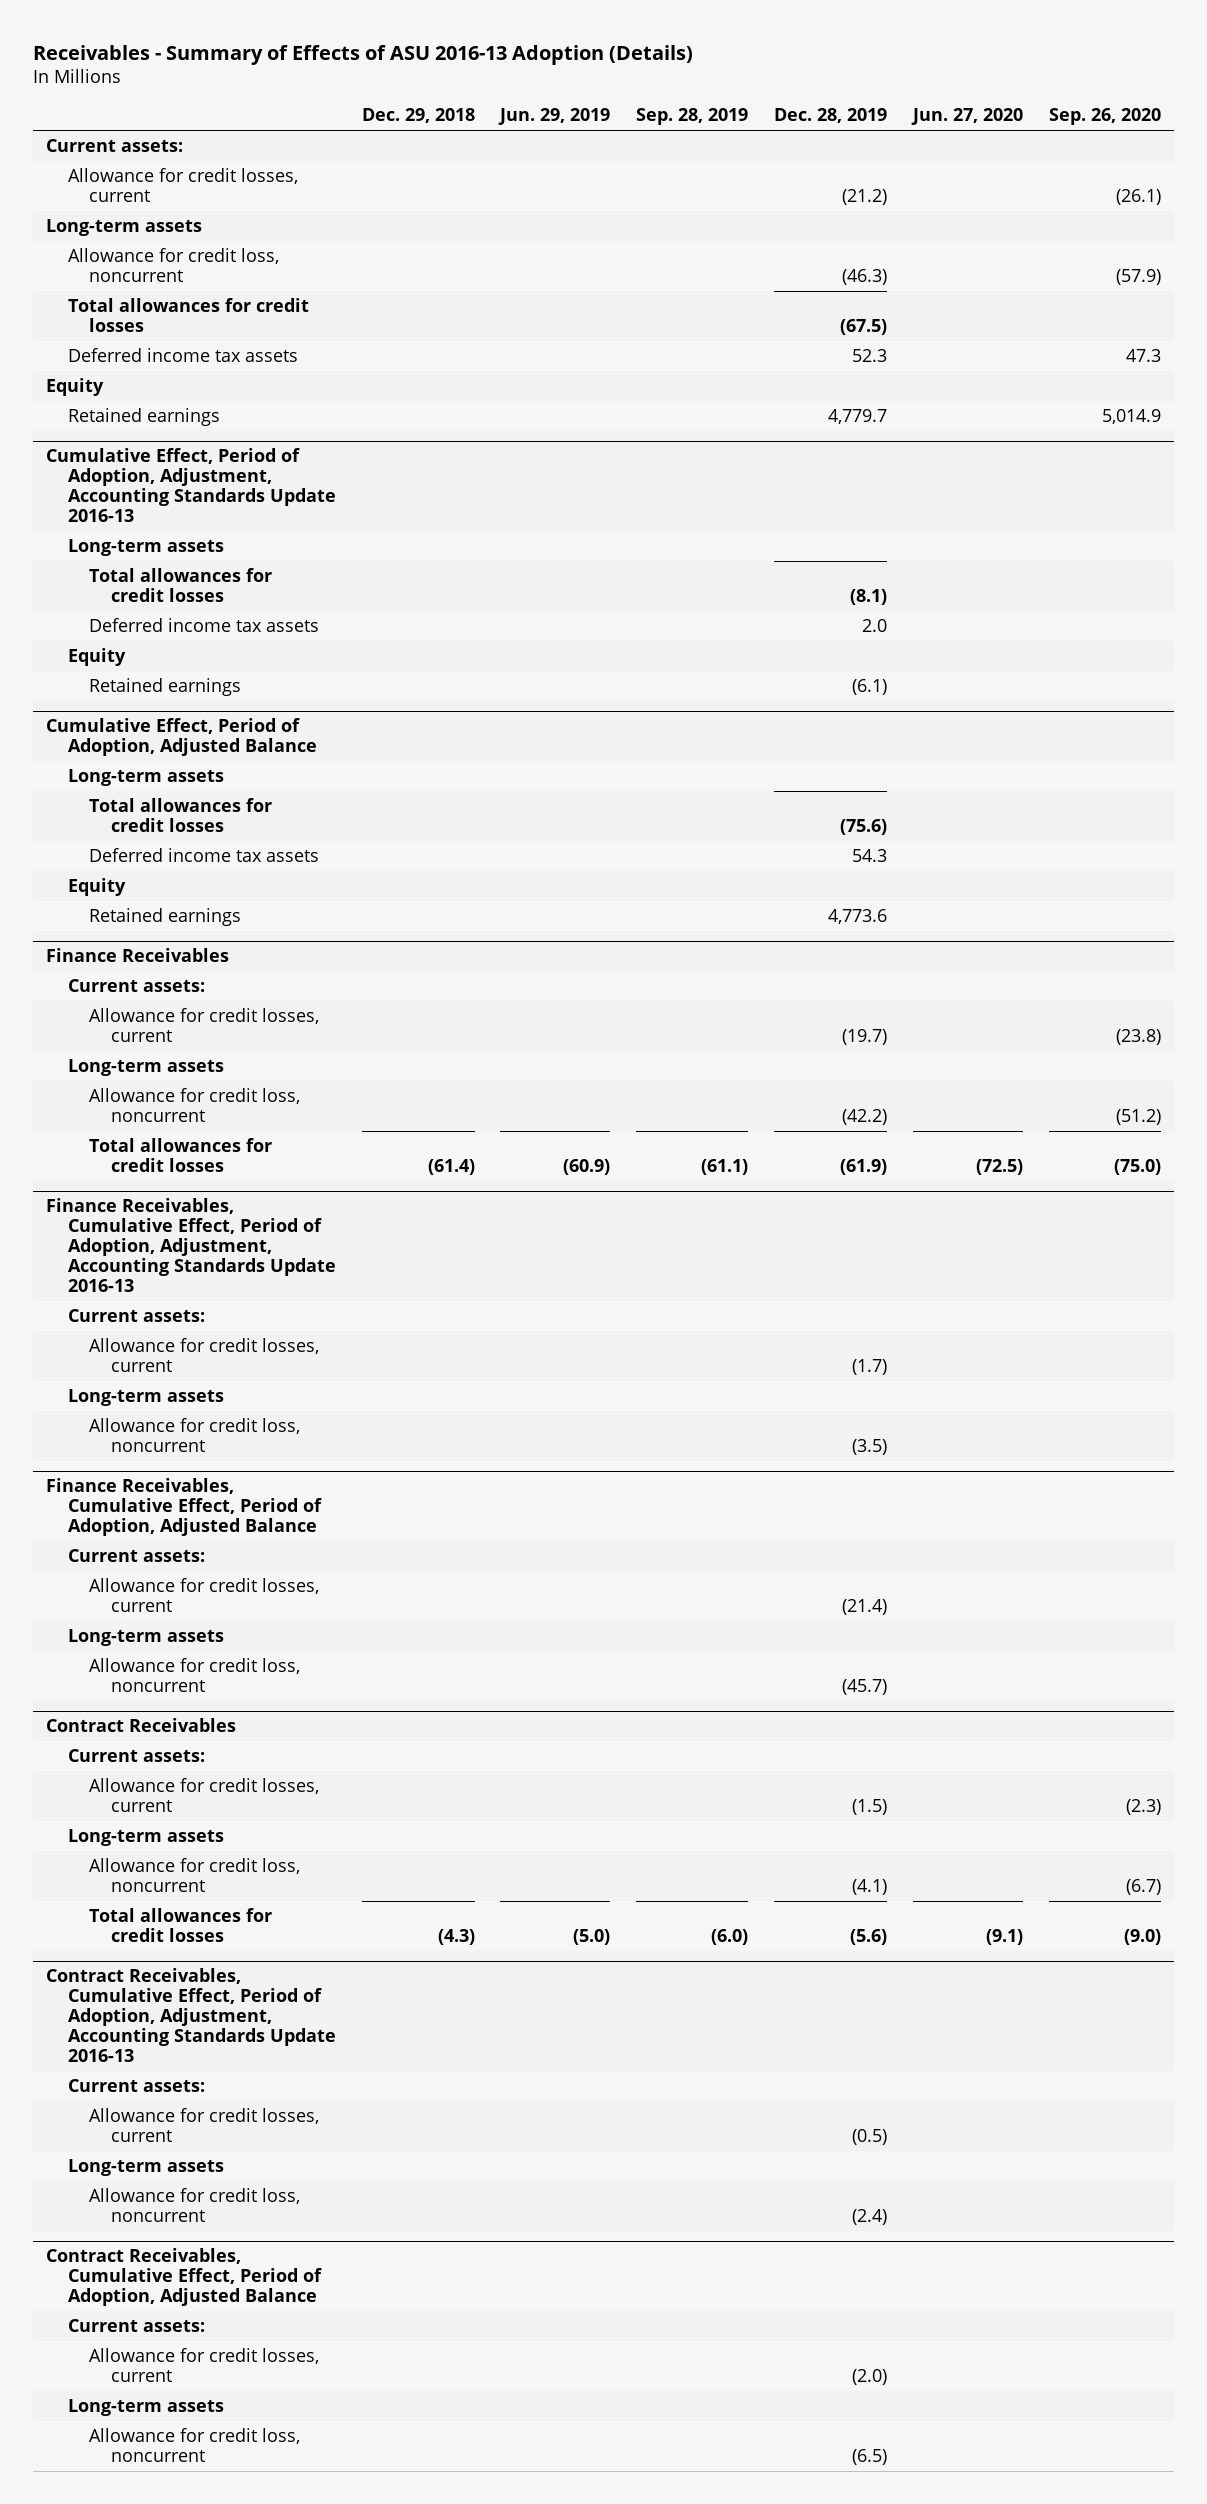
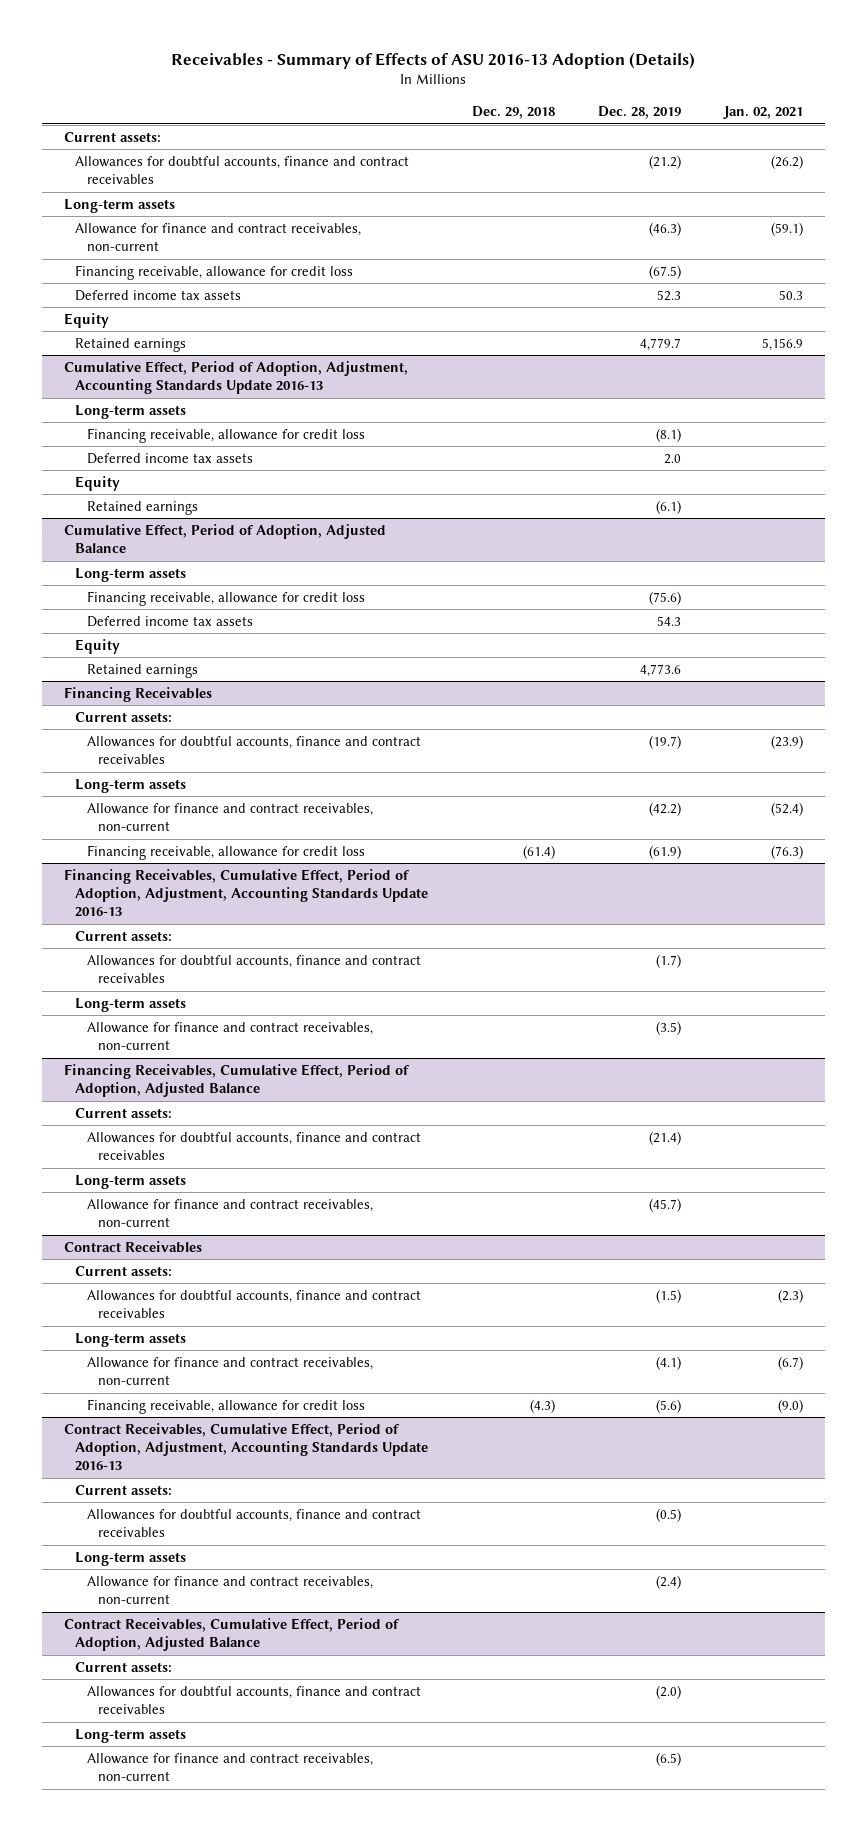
[498,108,611,126] Jun. 29, 2019 -> none
[636,108,749,126] Sep. 28, 2019 -> none
[911,108,1024,126] Jun. 27, 2020 -> none
[1049,108,1162,126] Sep. 26, 2020 -> none
none -> [723,106,804,120] Jan. 02, 2021
[67,168,298,203] Allowance for credit losses, current -> [75,155,410,185] Allowances for doubtful accounts, finance and contract receivables
[67,248,279,283] Allowance for credit loss, noncurrent -> [75,222,362,252] Allowance for finance and contract receivables, non-current
[67,298,309,333] Total allowances for credit losses -> [75,264,354,280] Financing receivable, allowance for credit loss
[89,568,273,603] Total allowances for credit losses -> [86,427,365,443] Financing receivable, allowance for credit loss
[89,798,273,833] Total allowances for credit losses -> [86,590,365,606] Financing receivable, allowance for credit loss
[45,948,229,963] Finance Receivables -> [63,686,212,702] Financing Receivables
[89,1008,320,1043] Allowance for credit losses, current -> [86,735,421,765] Allowances for doubtful accounts, finance and contract receivables
[89,1088,301,1123] Allowance for credit loss, noncurrent -> [86,802,373,832] Allowance for finance and contract receivables, non-current
[89,1138,273,1173] Total allowances for credit losses -> [86,844,365,860] Financing receivable, allowance for credit loss
[45,1198,336,1293] Finance Receivables, Cumulative Effect, Period of Adoption, Adjustment, Accounting Standards Update 2016-13 -> [63,868,429,918] Financing Receivables, Cumulative Effect, Period of Adoption, Adjustment, Accounting Standards Update 2016-13
[89,1338,320,1373] Allowance for credit losses, current -> [86,954,421,984] Allowances for doubtful accounts, finance and contract receivables
[89,1418,301,1453] Allowance for credit loss, noncurrent -> [86,1021,373,1051] Allowance for finance and contract receivables, non-current
[45,1478,322,1537] Finance Receivables, Cumulative Effect, Period of Adoption, Adjusted Balance -> [63,1063,410,1098] Financing Receivables, Cumulative Effect, Period of Adoption, Adjusted Balance
[89,1578,320,1613] Allowance for credit losses, current -> [86,1131,421,1161] Allowances for doubtful accounts, finance and contract receivables
[89,1658,301,1693] Allowance for credit loss, noncurrent -> [86,1198,373,1228] Allowance for finance and contract receivables, non-current
[89,1778,320,1813] Allowance for credit losses, current -> [86,1289,421,1319] Allowances for doubtful accounts, finance and contract receivables
[89,1858,301,1893] Allowance for credit loss, noncurrent -> [86,1356,373,1386] Allowance for finance and contract receivables, non-current
[89,1908,273,1943] Total allowances for credit losses -> [86,1398,365,1414] Financing receivable, allowance for credit loss
[89,2108,320,2143] Allowance for credit losses, current -> [86,1508,421,1538] Allowances for doubtful accounts, finance and contract receivables
[89,2188,301,2223] Allowance for credit loss, noncurrent -> [86,1575,373,1605] Allowance for finance and contract receivables, non-current
[89,2348,320,2383] Allowance for credit losses, current -> [86,1685,421,1715] Allowances for doubtful accounts, finance and contract receivables
[89,2428,301,2463] Allowance for credit loss, noncurrent -> [86,1752,373,1782] Allowance for finance and contract receivables, non-current

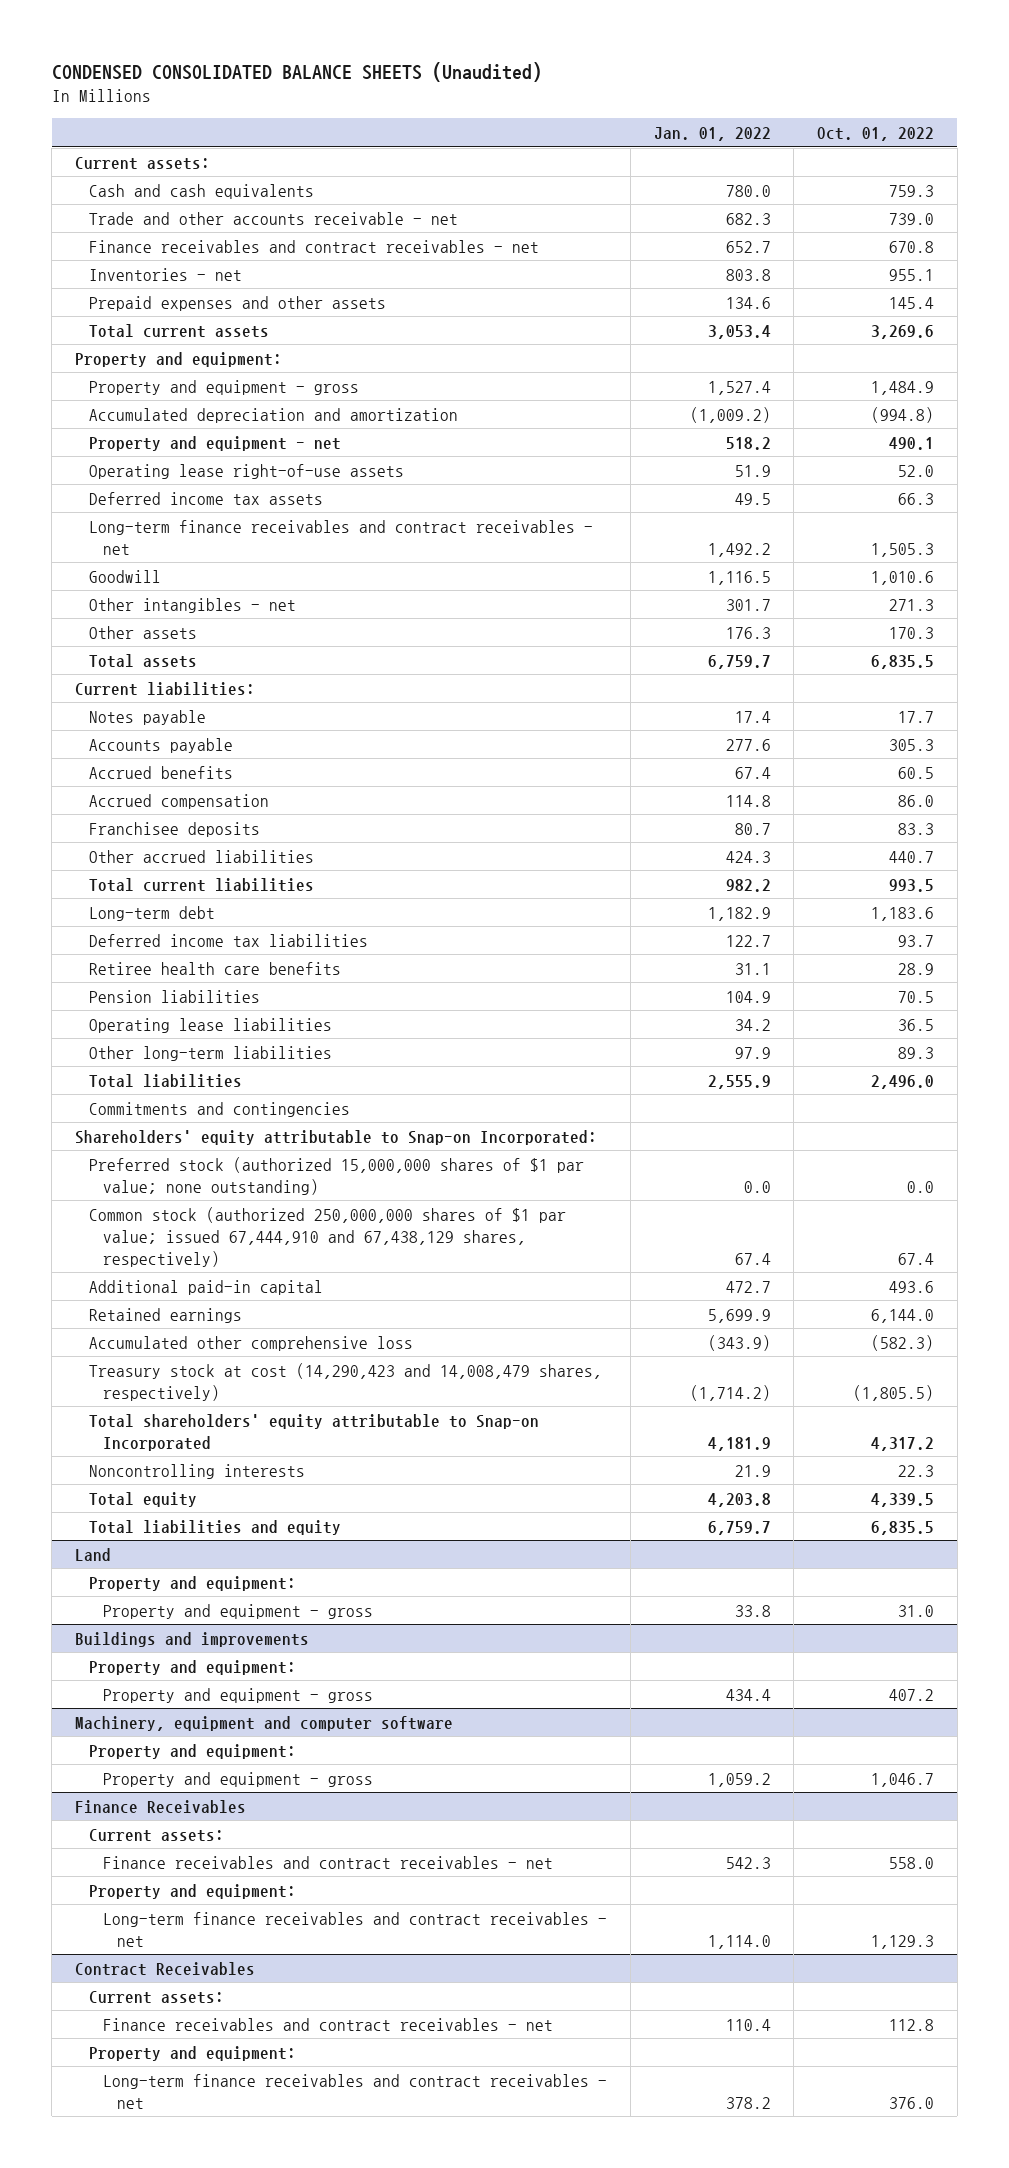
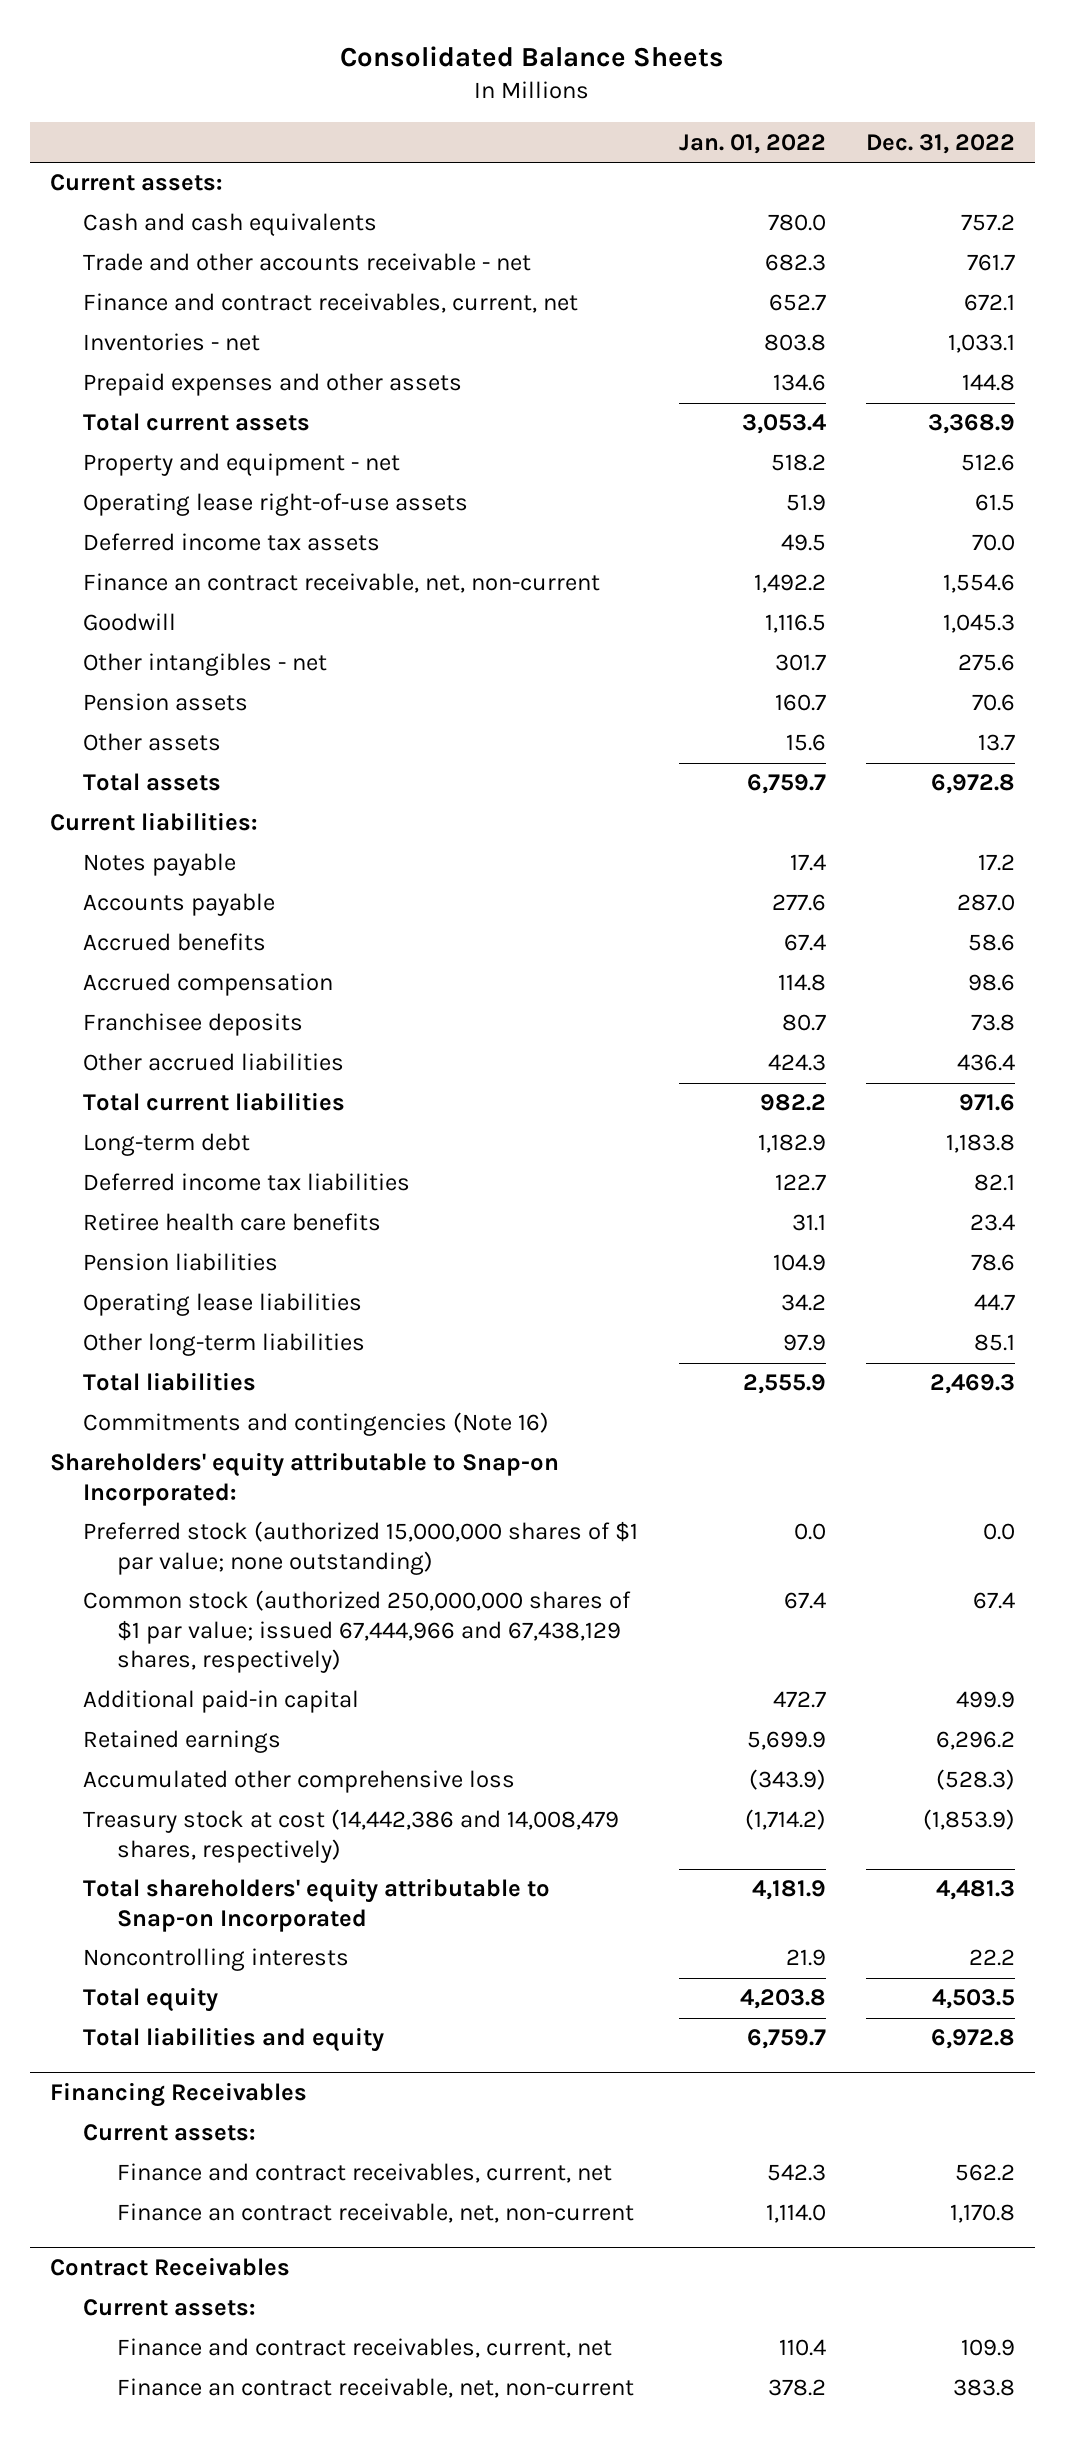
[51,62,542,83] CONDENSED CONSOLIDATED BALANCE SHEETS (Unaudited) -> [340,46,725,68] Consolidated Balance Sheets
[817,126,935,141] Oct. 01, 2022 -> none
none -> [865,133,1015,154] Dec. 31, 2022
[89,239,540,253] Finance receivables and contract receivables - net -> [83,293,579,314] Finance and contract receivables, current, net
[75,351,283,367] Property and equipment: -> none
[89,379,360,395] Property and equipment - gross -> none
[89,407,459,423] Accumulated depreciation and amortization -> none
[89,519,594,555] Long-term finance receivables and contract receivables - net -> [83,573,601,594] Finance an contract receivable, net, non-current
none -> [83,693,249,712] Pension assets
[725,626,771,639] 176.3 -> [785,734,826,752] 15.6
[89,1101,351,1117] Commitments and contingencies -> [83,1412,550,1437] Commitments and contingencies (Note 16)
[89,1206,567,1267] Common stock (authorized 250,000,000 shares of $1 par value; issued 67,444,910 and 67,438,129 shares, respectively) -> [83,1590,632,1674] Common stock (authorized 250,000,000 shares of $1 par value; issued 67,444,966 and 67,438,129 shares, respectively)
[89,1362,603,1401] Treasury stock at cost (14,290,423 and 14,008,479 shares, respectively) -> [83,1809,620,1863] Treasury stock at cost (14,442,386 and 14,008,479 shares, respectively)
[75,1547,112,1561] Land -> none
[89,1575,297,1591] Property and equipment: -> none
[103,1603,374,1619] Property and equipment - gross -> none
[75,1631,310,1647] Buildings and improvements -> none
[89,1659,297,1675] Property and equipment: -> none
[103,1687,374,1703] Property and equipment - gross -> none
[75,1715,454,1731] Machinery, equipment and computer software -> none
[89,1743,297,1759] Property and equipment: -> none
[103,1771,374,1787] Property and equipment - gross -> none
[75,1799,247,1814] Finance Receivables -> [49,2082,307,2108] Financing Receivables
[89,1883,297,1899] Property and equipment: -> none
[103,1855,554,1869] Finance receivables and contract receivables - net -> [116,2163,612,2184] Finance and contract receivables, current, net
[103,1911,608,1947] Long-term finance receivables and contract receivables - net -> [116,2203,634,2224] Finance an contract receivable, net, non-current
[89,2045,297,2061] Property and equipment: -> none
[103,2017,554,2031] Finance receivables and contract receivables - net -> [116,2338,612,2359] Finance and contract receivables, current, net
[103,2073,608,2109] Long-term finance receivables and contract receivables - net -> [116,2378,634,2399] Finance an contract receivable, net, non-current

